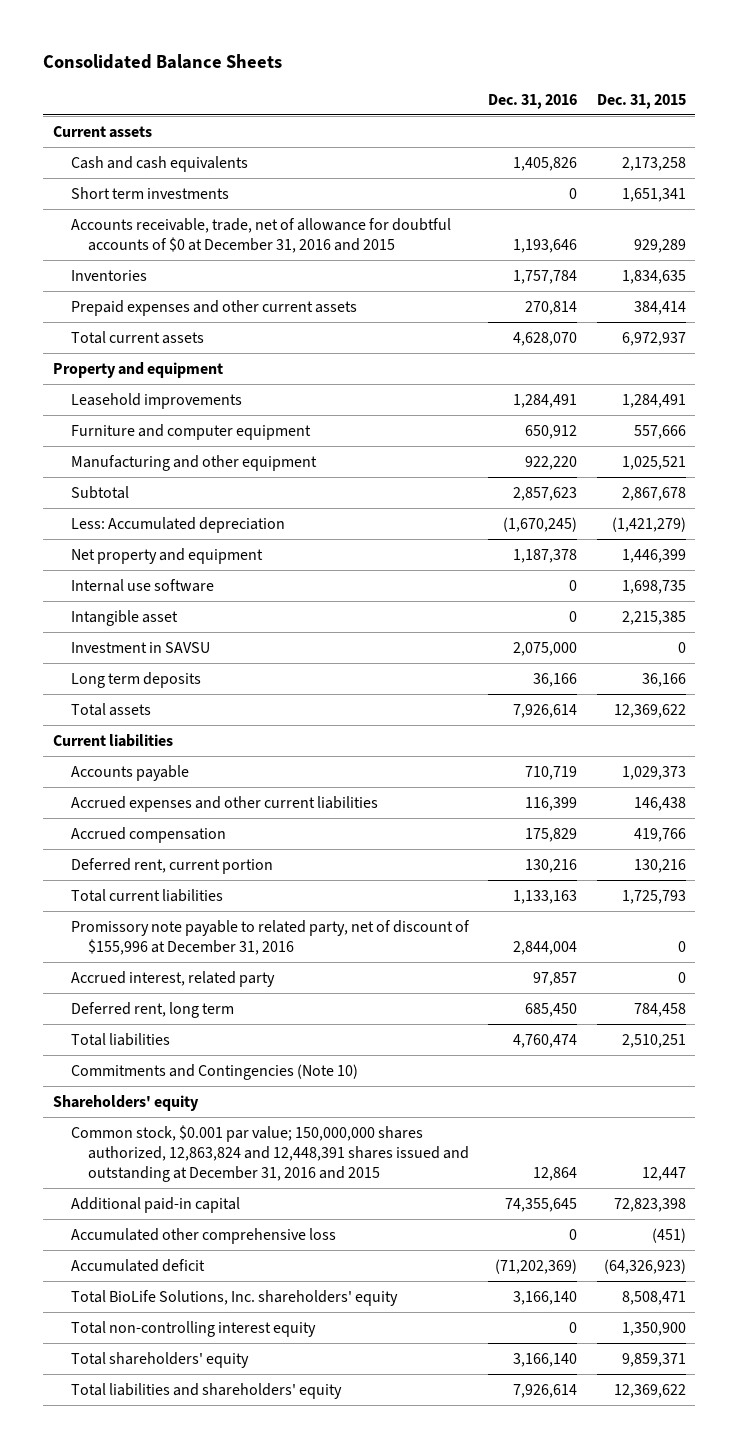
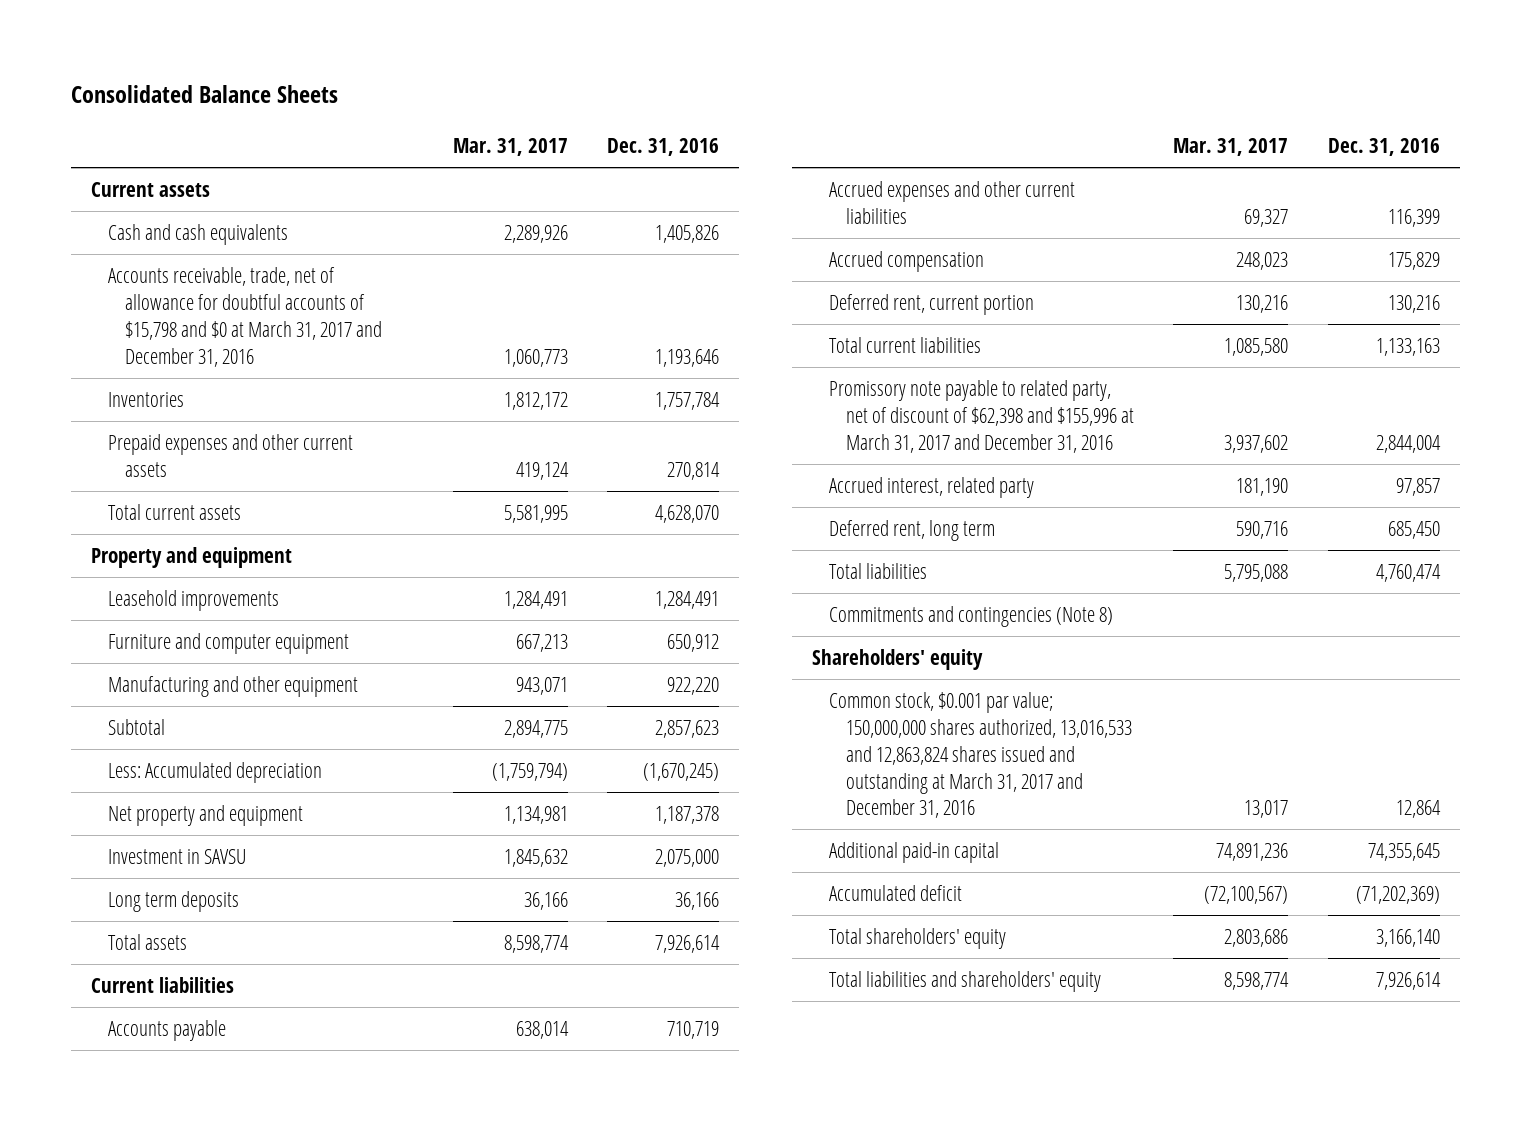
[596,93,686,109] Dec. 31, 2015 -> none
none -> [452,138,568,157] Mar. 31, 2017
[70,186,229,199] Short term investments -> none
[70,217,451,253] Accounts receivable, trade, net of allowance for doubtful accounts of $0 at December 31, 2016 and 2015 -> [107,266,382,367] Accounts receivable, trade, net of allowance for doubtful accounts of $15,798 and $0 at March 31, 2017 and December 31, 2016
[70,578,214,592] Internal use software -> none
[70,609,178,626] Intangible asset -> none
[70,919,470,955] Promissory note payable to related party, net of discount of $155,996 at December 31, 2016 -> [828,379,1134,453] Promissory note payable to related party, net of discount of $62,398 and $155,996 at March 31, 2017 and December 31, 2016
[70,1063,358,1080] Commitments and Contingencies (Note 10) -> [828,605,1113,627] Commitments and contingencies (Note 8)
[70,1124,470,1183] Common stock, $0.001 par value; 150,000,000 shares authorized, 12,863,824 and 12,448,391 shares issued and outstanding at December 31, 2016 and 2015 -> [828,691,1132,819] Common stock, $0.001 par value; 150,000,000 shares authorized, 13,016,533 and 12,863,824 shares issued and outstanding at March 31, 2017 and December 31, 2016
[70,1227,336,1244] Accumulated other comprehensive loss -> none
[70,1289,398,1306] Total BioLife Solutions, Inc. shareholders' equity -> none
[70,1320,316,1337] Total non-controlling interest equity -> none

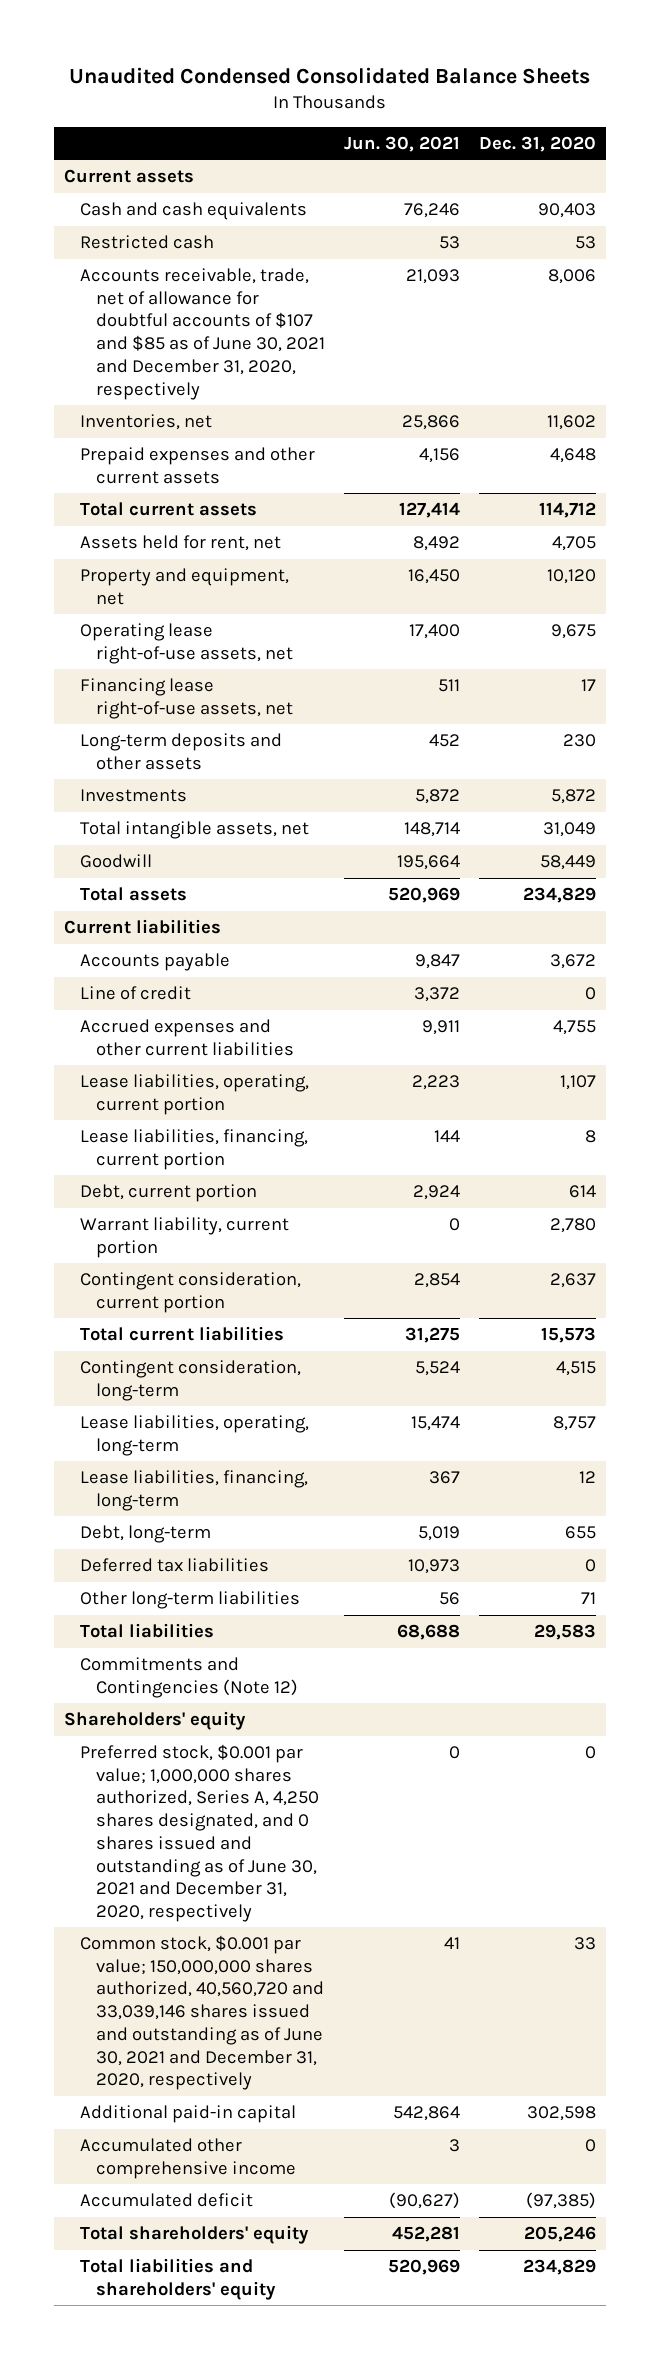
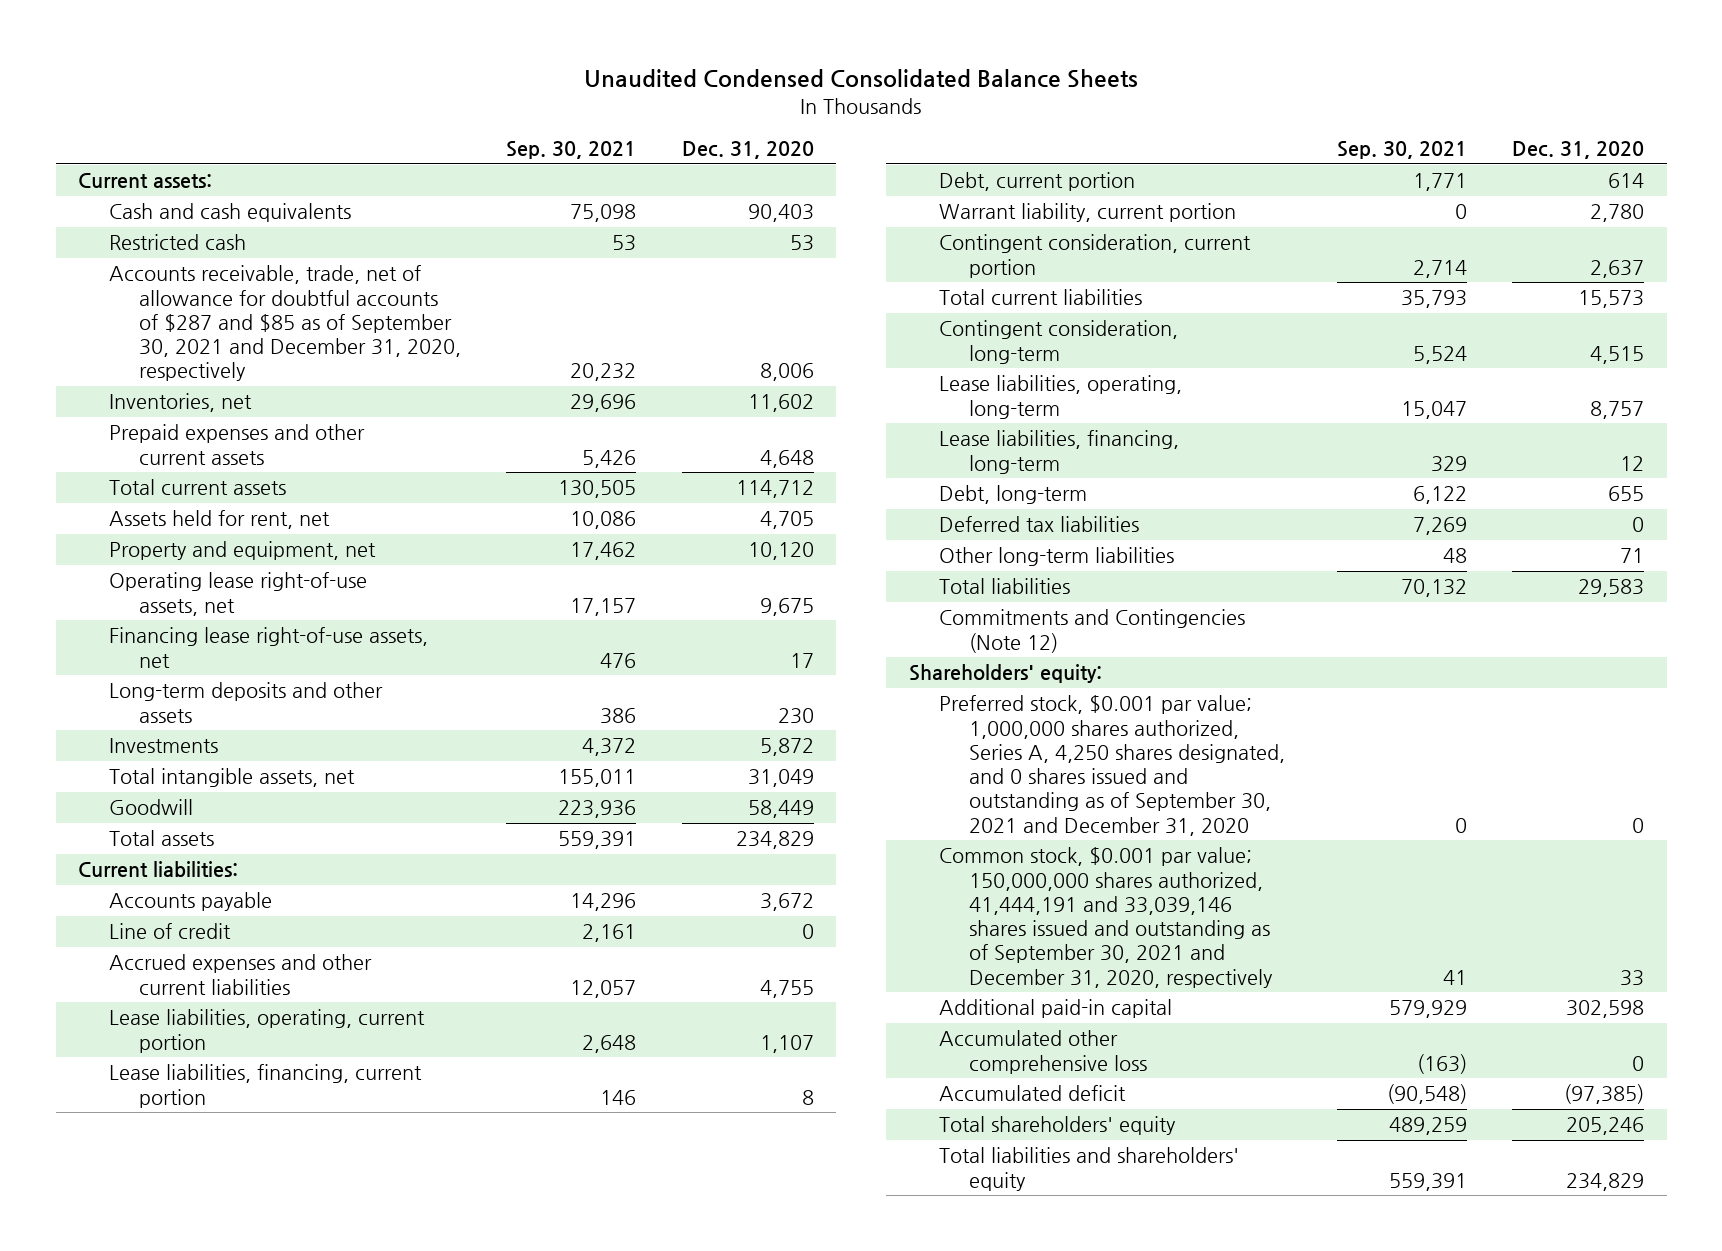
[343,135,460,152] Jun. 30, 2021 -> none
none -> [506,141,637,160] Sep. 30, 2021
[63,169,194,184] Current assets -> [78,173,213,189] Current assets:
[79,268,325,400] Accounts receivable, trade, net of allowance for doubtful accounts of $107 and $85 as of June 30, 2021 and December 31, 2020, respectively -> [108,265,461,382] Accounts receivable, trade, net of allowance for doubtful accounts of $287 and $85 as of September 30, 2021 and December 31, 2020, respectively
[63,919,221,935] Current liabilities -> [78,861,239,878] Current liabilities:
[63,1711,246,1731] Shareholders' equity -> [908,664,1102,684] Shareholders' equity:
[79,1744,319,1922] Preferred stock, $0.001 par value; 1,000,000 shares authorized, Series A, 4,250 shares designated, and 0 shares issued and outstanding as of June 30, 2021 and December 31, 2020, respectively -> [938,695,1286,836] Preferred stock, $0.001 par value; 1,000,000 shares authorized, Series A, 4,250 shares designated, and 0 shares issued and outstanding as of September 30, 2021 and December 31, 2020
[79,1935,324,2091] Common stock, $0.001 par value; 150,000,000 shares authorized, 40,560,720 and 33,039,146 shares issued and outstanding as of June 30, 2021 and December 31, 2020, respectively -> [938,847,1274,988] Common stock, $0.001 par value; 150,000,000 shares authorized, 41,444,191 and 33,039,146 shares issued and outstanding as of September 30, 2021 and December 31, 2020, respectively
[79,2138,296,2179] Accumulated other comprehensive income -> [938,1030,1148,1074] Accumulated other comprehensive loss

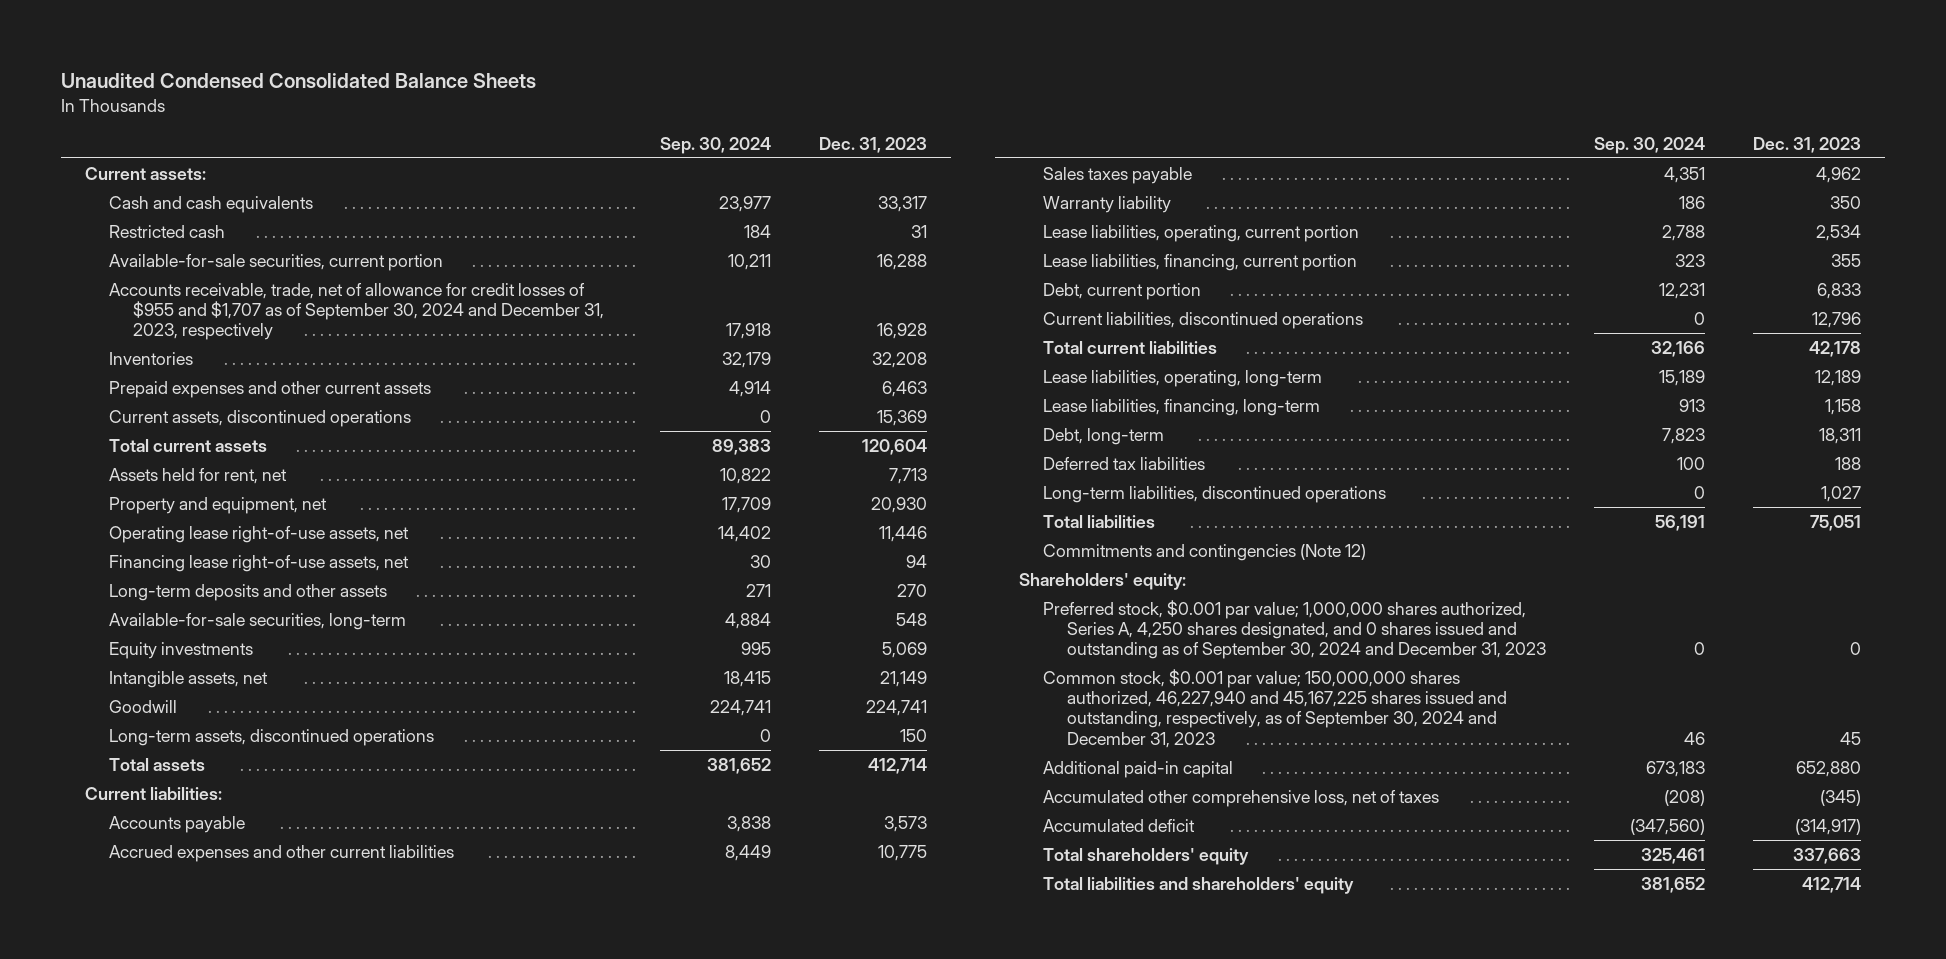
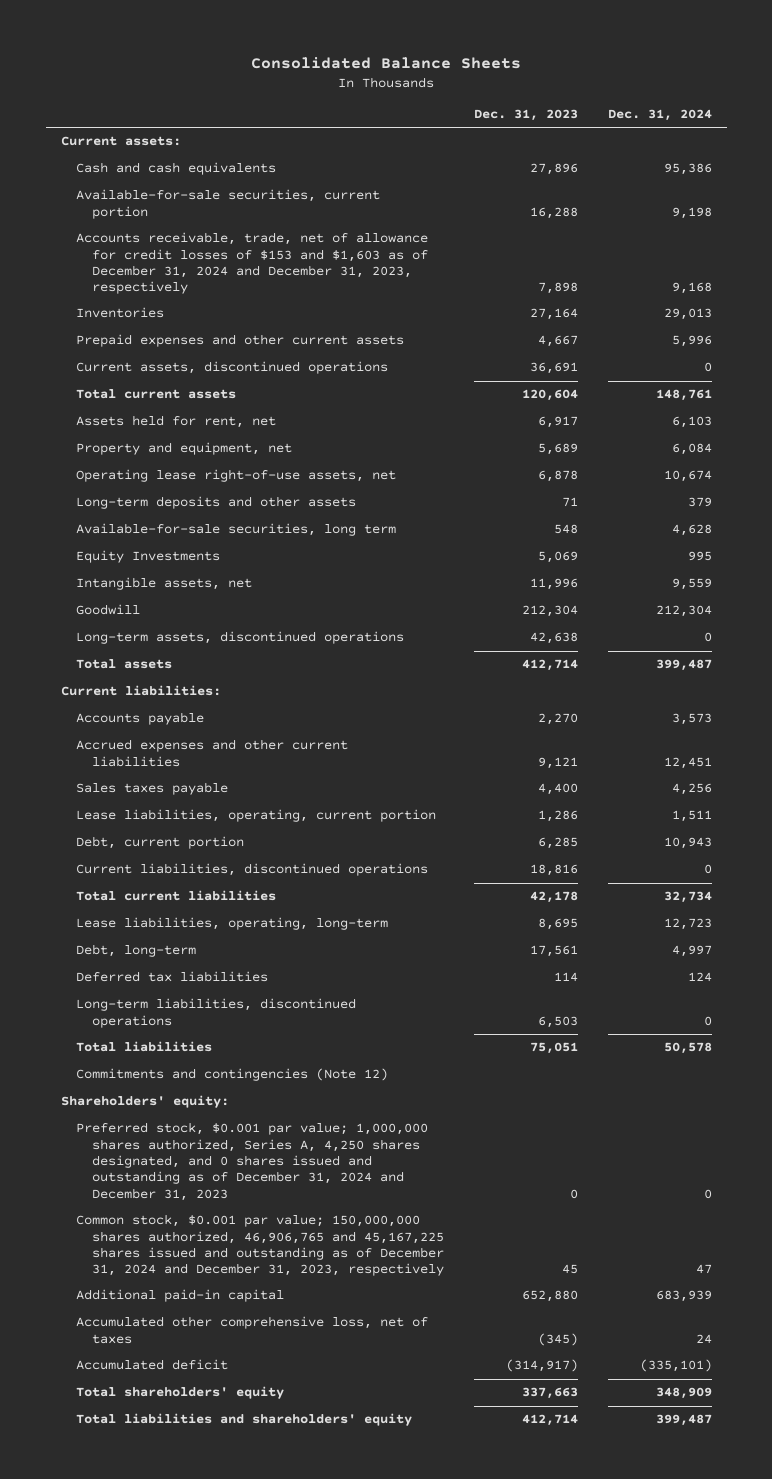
[60,72,536,88] Unaudited Condensed Consolidated Balance Sheets -> [251,56,522,69] Consolidated Balance Sheets
[659,136,771,154] Sep. 30, 2024 -> none
none -> [607,109,712,122] Dec. 31, 2024
[108,224,225,238] Restricted cash -> none
[878,195,928,212] 33,317 -> [530,163,579,176] 27,896
[108,282,604,341] Accounts receivable, trade, net of allowance for credit losses of $955 and $1,707 as of September 30, 2024 and December 31, 2023, respectively -> [76,232,429,295] Accounts receivable, trade, net of allowance for credit losses of $153 and $1,603 as of December 31, 2024 and December 31, 2023, respectively
[877,323,928,340] 16,928 -> [538,282,579,295] 7,898
[872,351,928,368] 32,208 -> [530,308,579,321] 27,164
[882,380,928,397] 6,463 -> [538,335,579,348] 4,667
[877,409,928,426] 15,369 -> [530,362,579,375] 36,691
[108,554,409,572] Financing lease right-of-use assets, net -> none
[889,467,928,484] 7,713 -> [538,416,579,429] 6,917
[871,496,928,513] 20,930 -> [538,443,579,456] 5,689
[879,525,928,542] 11,446 -> [538,470,579,483] 6,878
[897,583,928,597] 270 -> [562,497,579,508] 71
[108,612,406,630] Available-for-sale securities, long-term -> [76,523,397,537] Available-for-sale securities, long term
[108,641,253,659] Equity investments -> [76,550,221,564] Equity Investments
[880,670,928,687] 21,149 -> [530,578,579,591] 11,996
[866,699,928,716] 224,741 -> [522,605,579,618] 212,304
[900,728,928,742] 150 -> [530,632,579,645] 42,638
[1043,195,1172,213] Warranty liability -> none
[1043,253,1358,271] Lease liabilities, financing, current portion -> none
[884,815,928,832] 3,573 -> [538,713,579,726] 2,270
[878,844,928,861] 10,775 -> [538,756,579,769] 9,121
[1816,166,1862,183] 4,962 -> [538,783,579,796] 4,400
[1816,224,1862,241] 2,534 -> [538,810,579,823] 1,286
[1817,282,1862,299] 6,833 -> [538,837,579,850] 6,285
[1812,311,1862,328] 12,796 -> [530,864,579,877] 18,816
[1043,398,1321,416] Lease liabilities, financing, long-term -> none
[1815,369,1862,386] 12,189 -> [538,918,579,931] 8,695
[1819,427,1862,444] 18,311 -> [530,945,579,958] 17,561
[1835,456,1862,470] 188 -> [554,972,579,983] 114
[1821,485,1862,502] 1,027 -> [538,1015,579,1028] 6,503
[1043,599,1546,660] Preferred stock, $0.001 par value; 1,000,000 shares authorized, Series A, 4,250 shares designated, and 0 shares issued and outstanding as of September 30, 2024 and December 31, 2023 -> [76,1122,429,1201] Preferred stock, $0.001 par value; 1,000,000 shares authorized, Series A, 4,250 shares designated, and 0 shares issued and outstanding as of December 31, 2024 and December 31, 2023
[1043,668,1507,748] Common stock, $0.001 par value; 150,000,000 shares authorized, 46,227,940 and 45,167,225 shares issued and outstanding, respectively, as of September 30, 2024 and December 31, 2023 -> [76,1214,445,1277] Common stock, $0.001 par value; 150,000,000 shares authorized, 46,906,765 and 45,167,225 shares issued and outstanding as of December 31, 2024 and December 31, 2023, respectively

